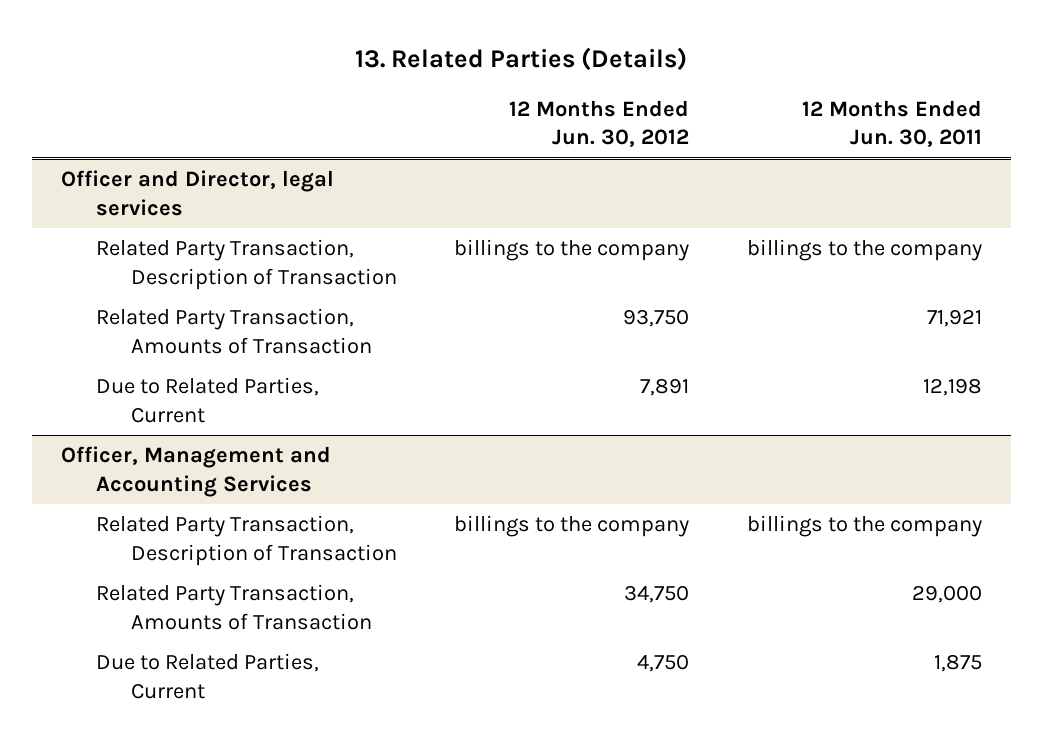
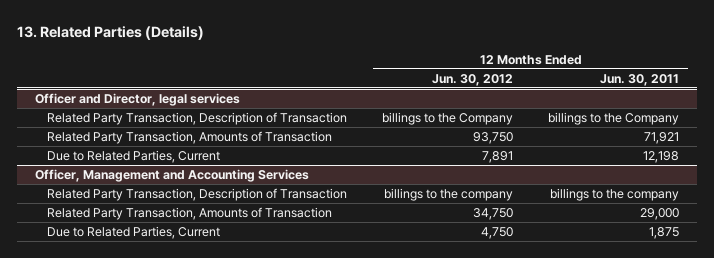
[454,239,690,262] billings to the company -> [382,112,514,126] billings to the Company
[746,239,982,262] billings to the company -> [548,112,680,126] billings to the Company

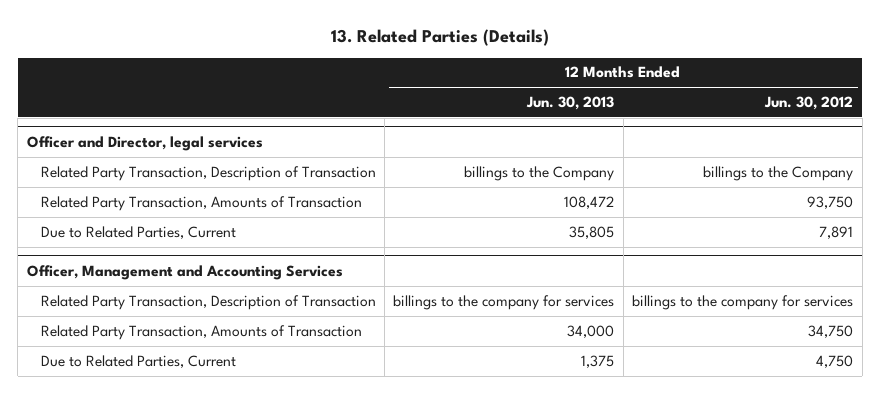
[600,73,680,86] Jun. 30, 2011 -> none
none -> [526,96,615,111] Jun. 30, 2013
[384,188,514,202] billings to the company -> [632,294,854,310] billings to the company for services

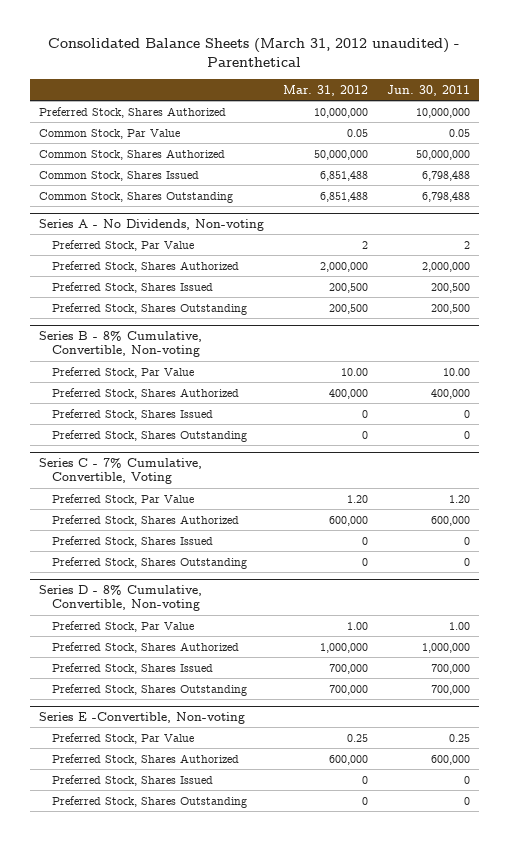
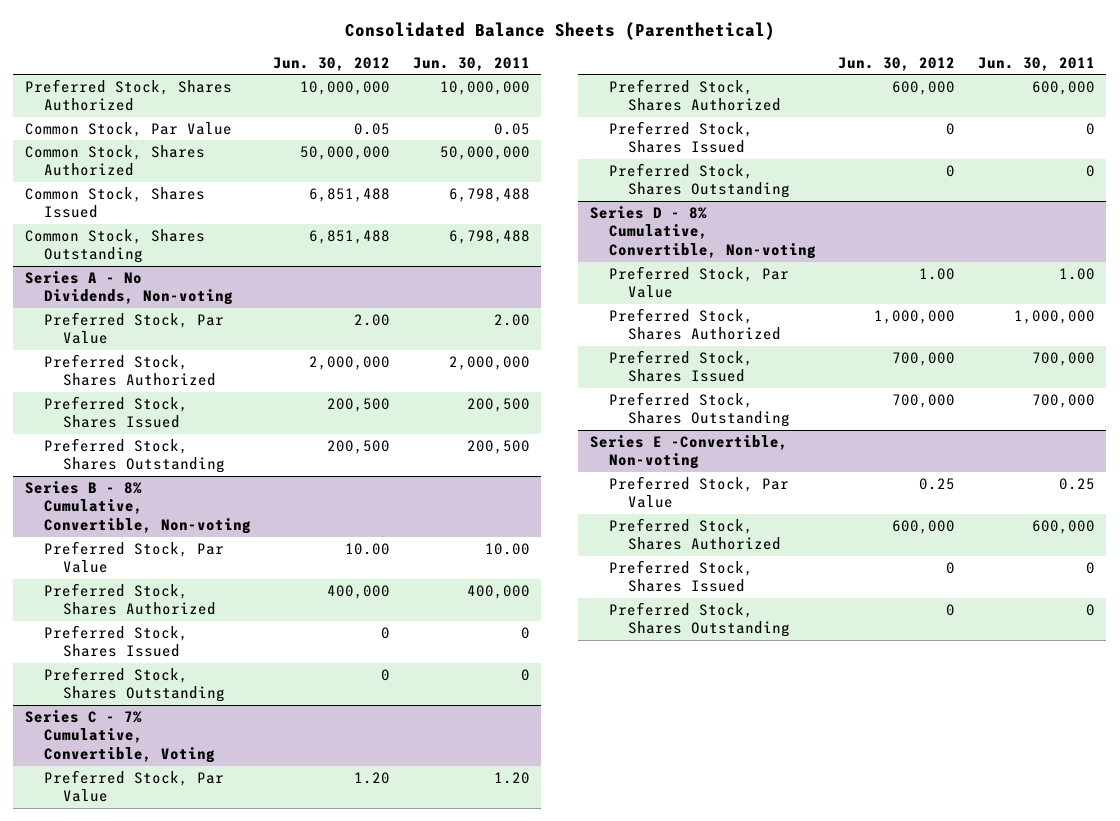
[48,38,460,68] Consolidated Balance Sheets (March 31, 2012 unaudited) - Parenthetical -> [344,22,775,41] Consolidated Balance Sheets (Parenthetical)
[282,84,368,96] Mar. 31, 2012 -> none
none -> [273,56,391,71] Jun. 30, 2012
[463,240,470,249] 2 -> [494,313,531,326] 2.00

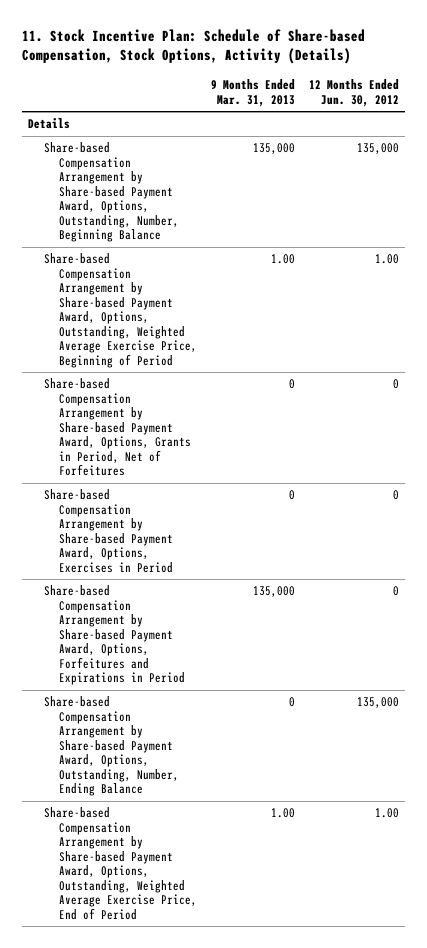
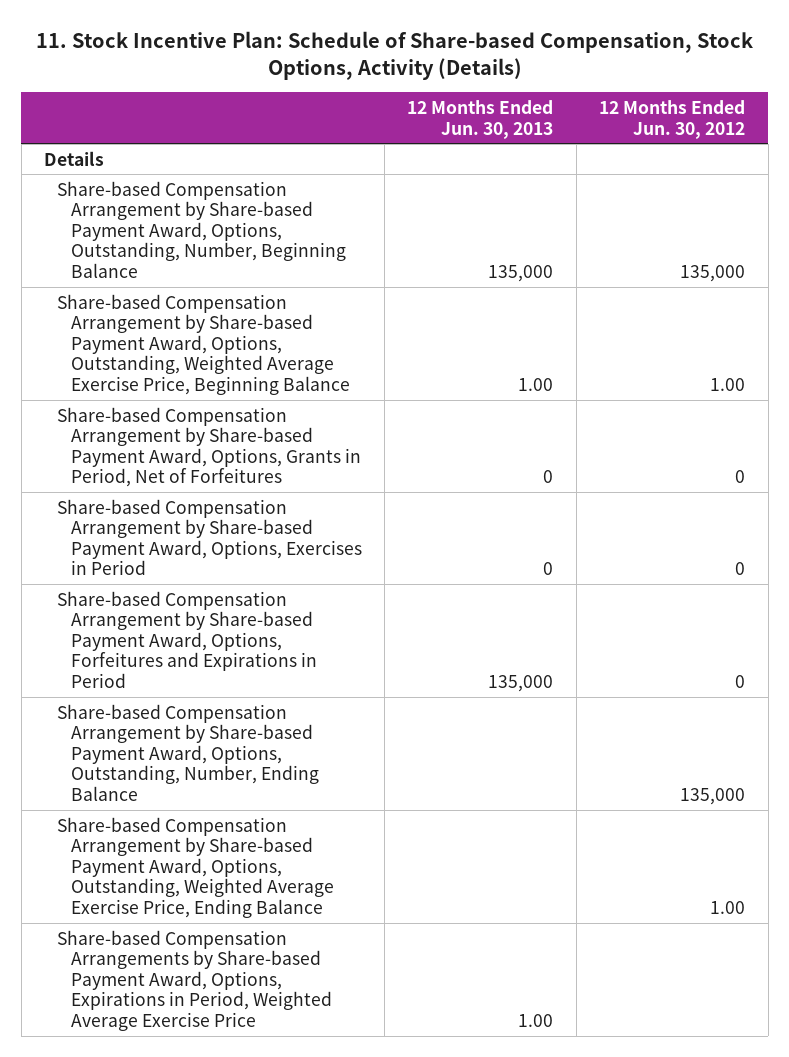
[210,79,295,107] 9 Months Ended Mar. 31, 2013 -> none
none -> [407,99,554,139] 12 Months Ended Jun. 30, 2013
[43,253,198,368] Share-based Compensation Arrangement by Share-based Payment Award, Options, Outstanding, Weighted Average Exercise Price, Beginning of Period -> [57,293,350,396] Share-based Compensation Arrangement by Share-based Payment Award, Options, Outstanding, Weighted Average Exercise Price, Beginning Balance
[43,807,198,920] Share-based Compensation Arrangement by Share-based Payment Award, Options, Outstanding, Weighted Average Exercise Price, End of Period -> [57,816,334,919] Share-based Compensation Arrangement by Share-based Payment Award, Options, Outstanding, Weighted Average Exercise Price, Ending Balance
none -> [57,929,332,1032] Share-based Compensation Arrangements by Share-based Payment Award, Options, Expirations in Period, Weighted Average Exercise Price

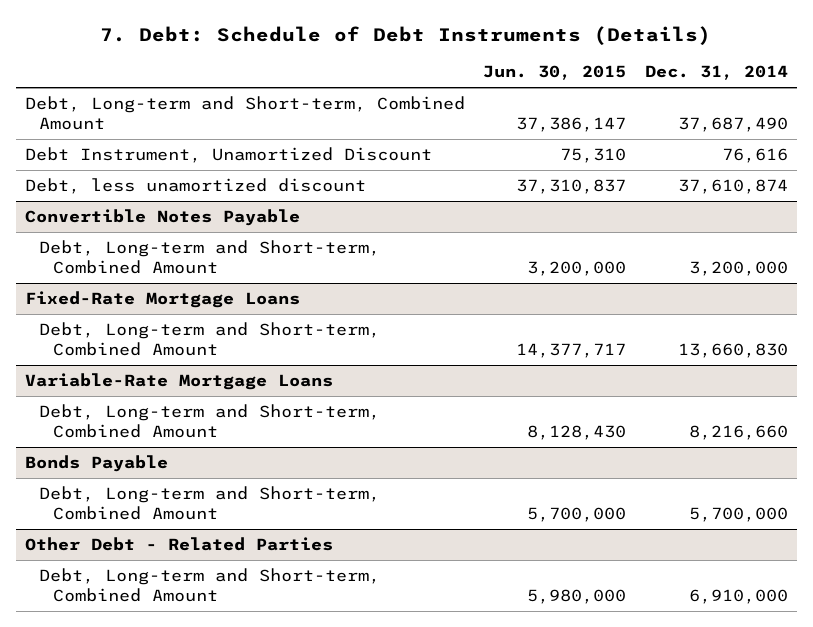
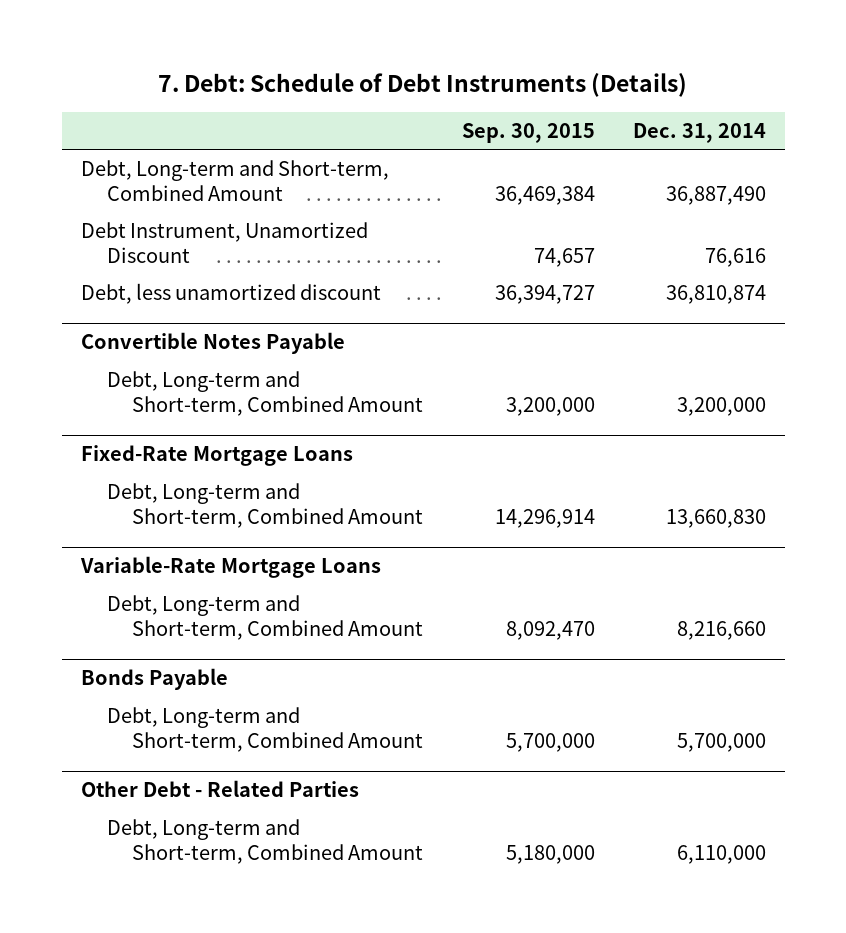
[483,65,627,81] Jun. 30, 2015 -> none
none -> [461,123,595,144] Sep. 30, 2015
[677,116,788,132] 37,687,490 -> [665,186,766,206] 36,887,490
[677,179,788,195] 37,610,874 -> [665,284,766,304] 36,810,874
[688,588,788,604] 6,910,000 -> [676,845,766,865] 6,110,000

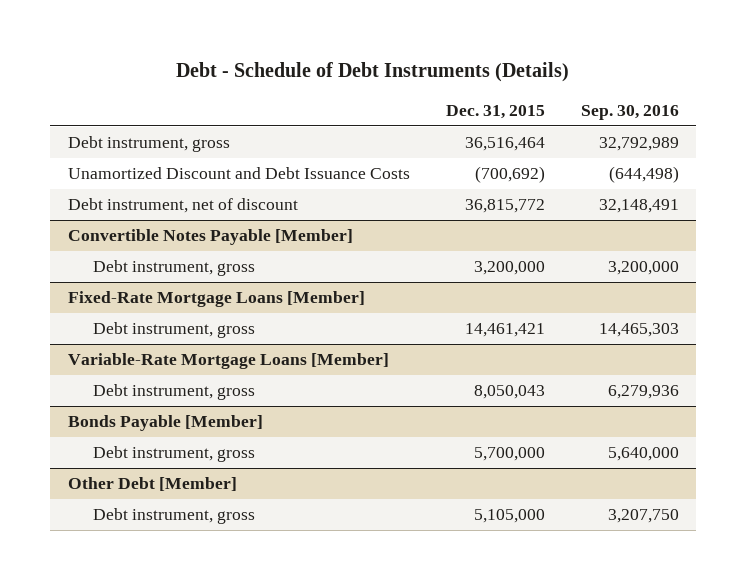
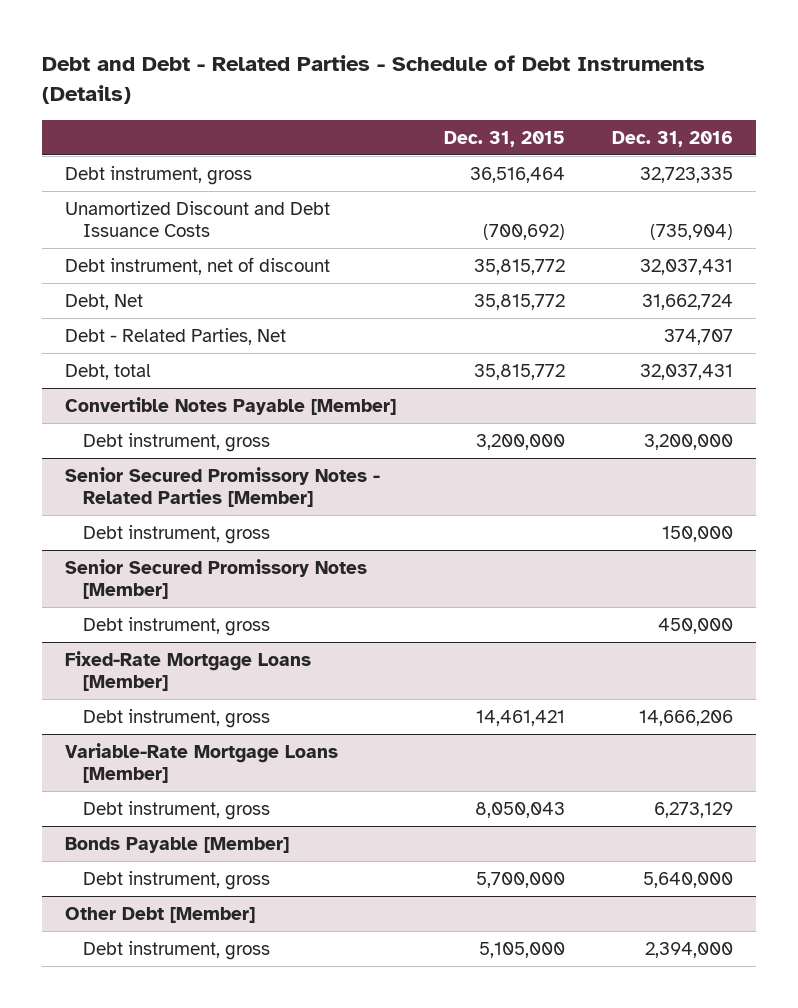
[176,62,570,83] Debt - Schedule of Debt Instruments (Details) -> [41,55,705,104] Debt and Debt - Related Parties - Schedule of Debt Instruments (Details)
[580,104,679,120] Sep. 30, 2016 -> none
none -> [611,130,733,147] Dec. 31, 2016
[464,199,545,214] 36,815,772 -> [473,259,565,276] 35,815,772
none -> [65,294,144,311] Debt, Net
none -> [65,328,287,346] Debt - Related Parties, Net
none -> [65,364,152,381] Debt, total
none -> [65,467,381,508] Senior Secured Promissory Notes - Related Parties [Member]
none -> [82,525,270,545] Debt instrument, gross
none -> [65,559,368,600] Senior Secured Promissory Notes [Member]
none -> [82,617,270,637] Debt instrument, gross

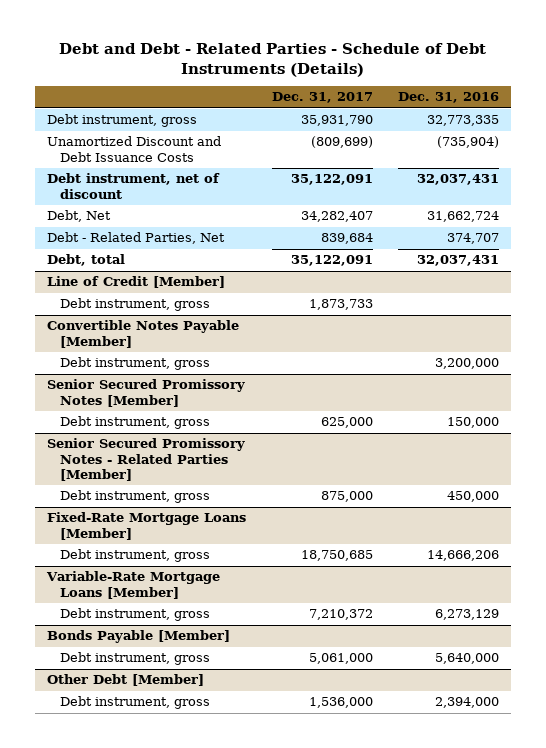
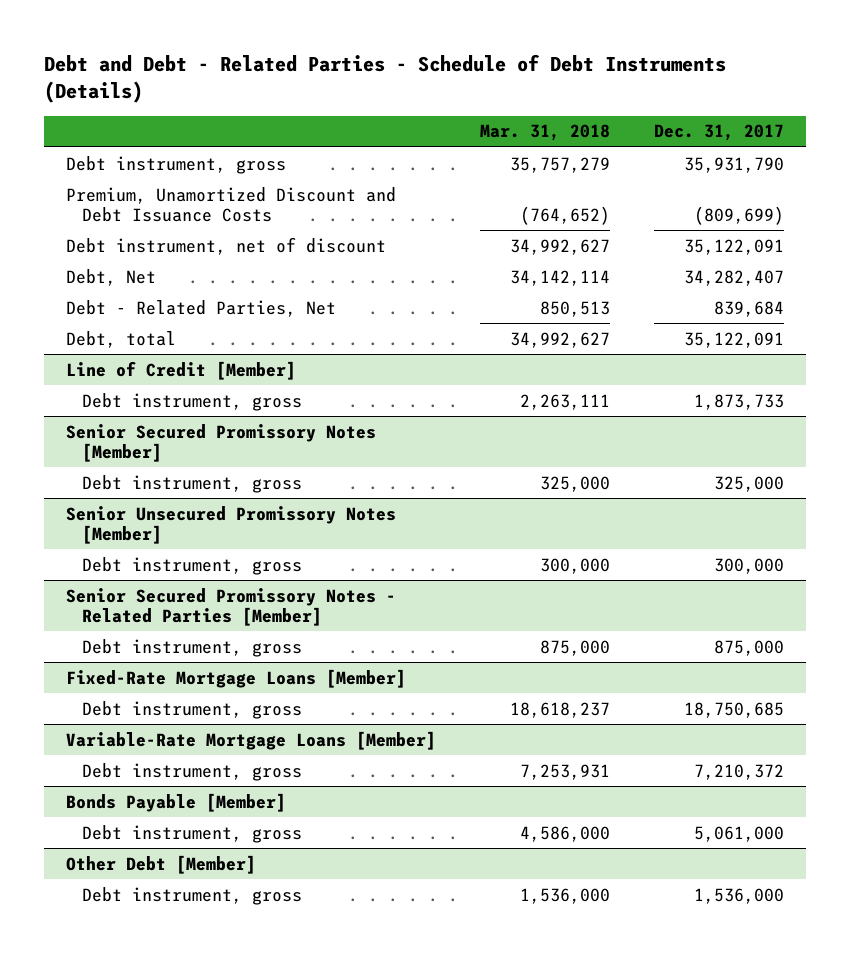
[397,92,499,104] Dec. 31, 2016 -> none
none -> [480,124,611,142] Mar. 31, 2018
[47,136,222,162] Unamortized Discount and Debt Issuance Costs -> [66,186,397,223] Premium, Unamortized Discount and Debt Issuance Costs
[47,320,240,348] Convertible Notes Payable [Member] -> none
[60,357,211,371] Debt instrument, gross -> none
[320,417,373,429] 625,000 -> [713,475,784,492] 325,000
none -> [66,505,397,545] Senior Unsecured Promissory Notes [Member]
none -> [81,556,302,575] Debt instrument, gross

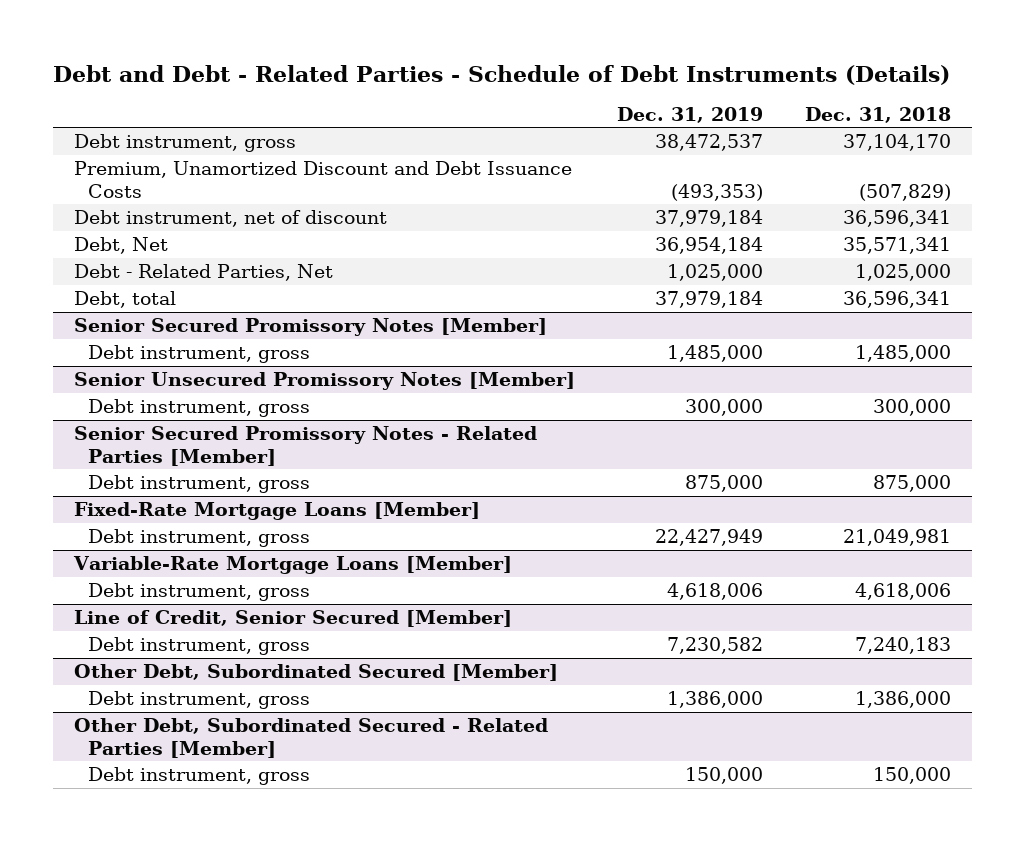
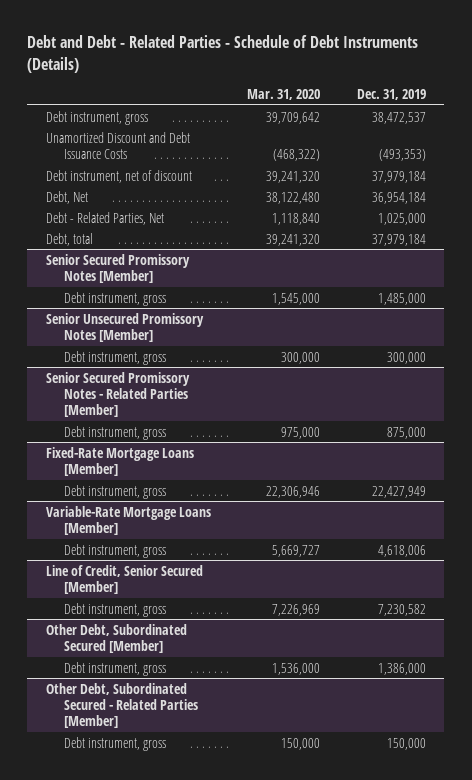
[805,106,952,123] Dec. 31, 2018 -> none
none -> [247,88,321,100] Mar. 31, 2020
[73,161,572,198] Premium, Unamortized Discount and Debt Issuance Costs -> [45,131,190,159] Unamortized Discount and Debt Issuance Costs

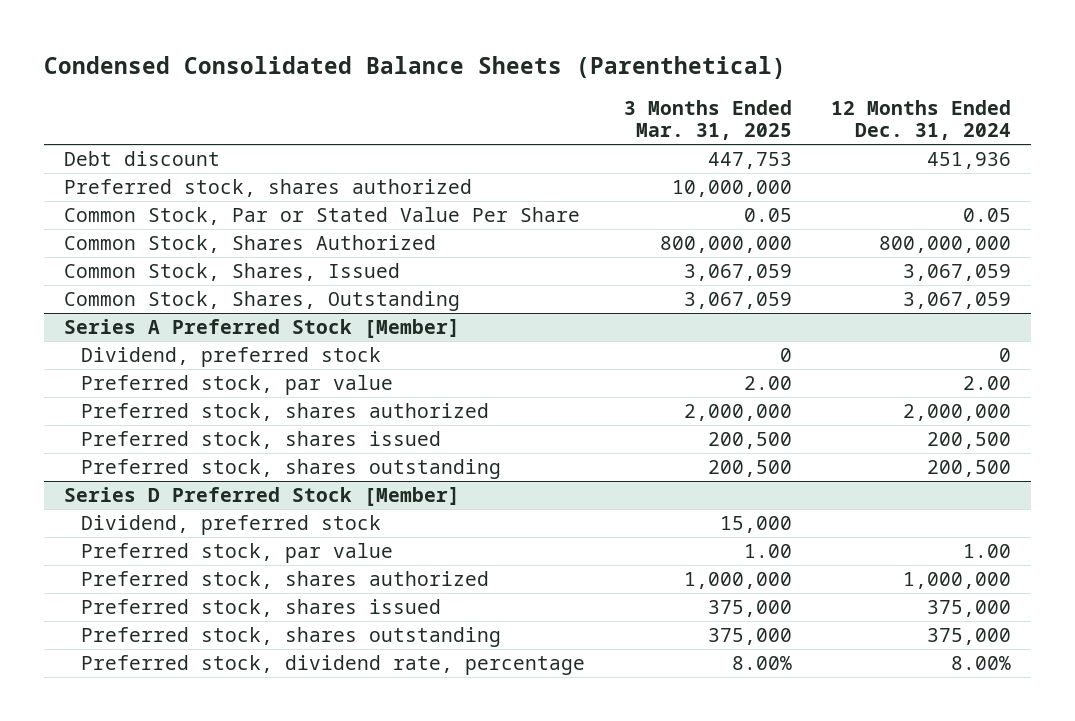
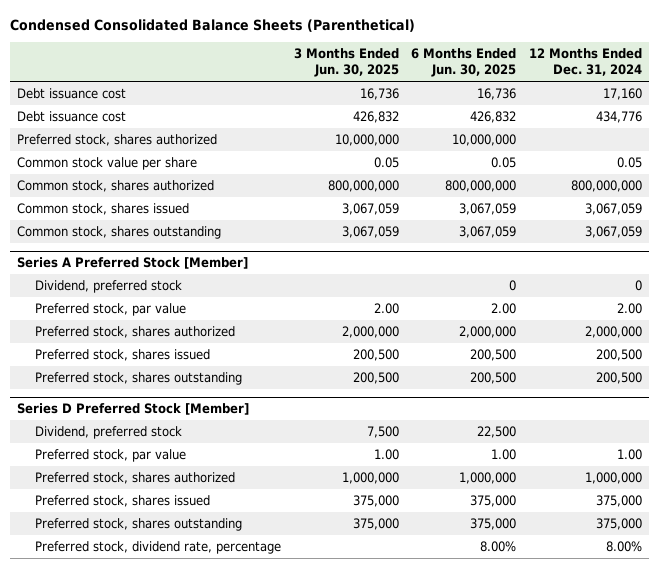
[624,99,793,141] 3 Months Ended Mar. 31, 2025 -> none
none -> [293,48,399,78] 3 Months Ended Jun. 30, 2025
none -> [411,48,517,78] 6 Months Ended Jun. 30, 2025
[63,150,220,166] Debt discount -> none
none -> [16,88,126,100] Debt issuance cost
none -> [16,111,126,123] Debt issuance cost
[63,206,580,225] Common Stock, Par or Stated Value Per Share -> [16,157,197,171] Common stock value per share
[63,234,436,253] Common Stock, Shares Authorized -> [16,180,214,193] Common stock, shares authorized
[63,262,400,281] Common Stock, Shares, Issued -> [16,203,189,216] Common stock, shares issued
[63,290,460,311] Common Stock, Shares, Outstanding -> [16,226,221,240] Common stock, shares outstanding

